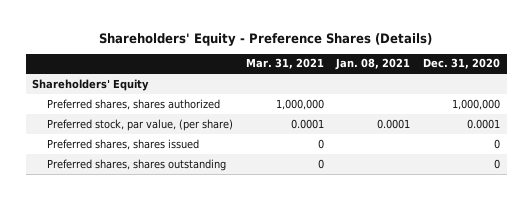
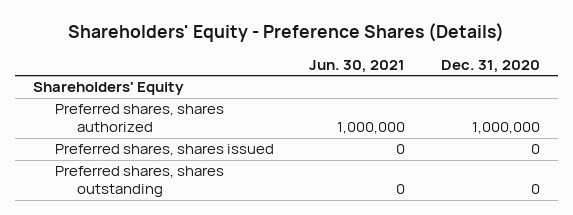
[245,58,324,70] Mar. 31, 2021 -> none
[335,58,411,71] Jan. 08, 2021 -> none
none -> [309,59,406,73] Jun. 30, 2021
[46,118,233,131] Preferred stock, par value, (per share) -> none

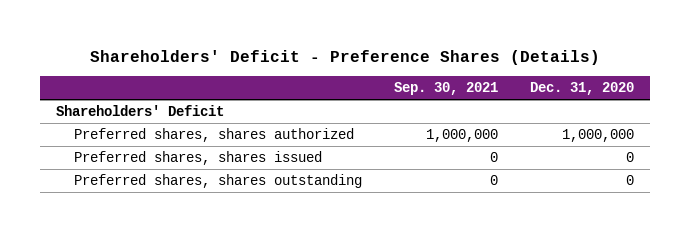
[68,23,505,43] Shareholders' Equity - Preference Shares (Details) -> [90,50,601,66] Shareholders' Deficit - Preference Shares (Details)
[309,59,406,73] Jun. 30, 2021 -> none
none -> [393,82,498,96] Sep. 30, 2021
[32,82,184,96] Shareholders' Equity -> [56,105,225,117] Shareholders' Deficit

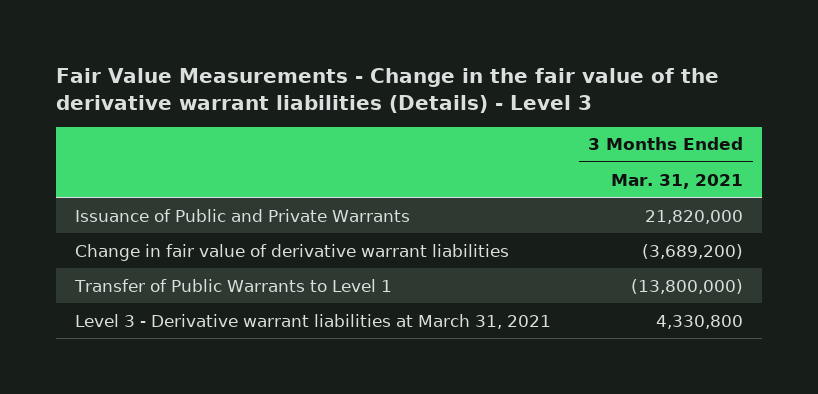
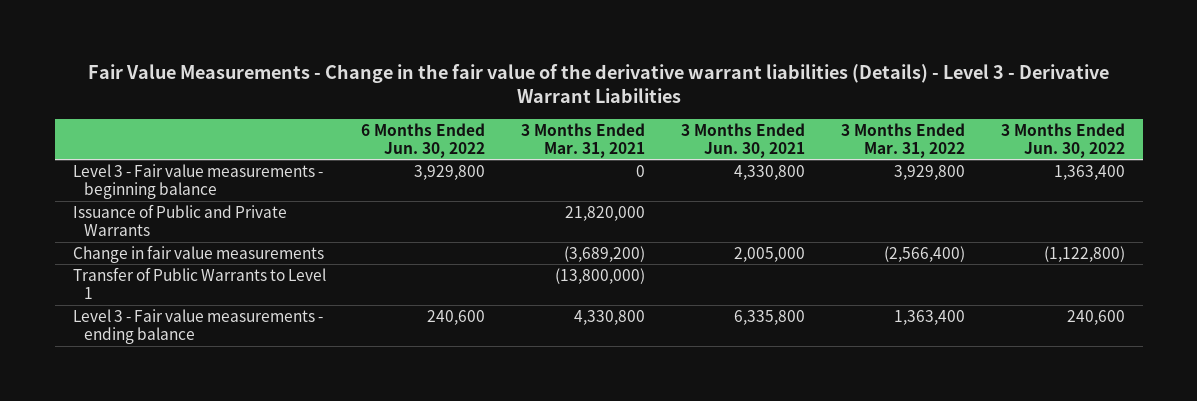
[56,67,720,113] Fair Value Measurements - Change in the fair value of the derivative warrant liabilities (Details) - Level 3 -> [87,63,1109,104] Fair Value Measurements - Change in the fair value of the derivative warrant liabilities (Details) - Level 3 - Derivative Warrant Liabilities
none -> [361,122,486,158] 6 Months Ended Jun. 30, 2022
none -> [681,122,806,158] 3 Months Ended Jun. 30, 2021
none -> [840,122,965,158] 3 Months Ended Mar. 31, 2022
none -> [1000,122,1125,158] 3 Months Ended Jun. 30, 2022
none -> [72,163,323,200] Level 3 - Fair value measurements - beginning balance
[74,243,509,261] Change in fair value of derivative warrant liabilities -> [72,244,324,263] Change in fair value measurements
[74,313,551,329] Level 3 - Derivative warrant liabilities at March 31, 2021 -> [72,308,323,345] Level 3 - Fair value measurements - ending balance

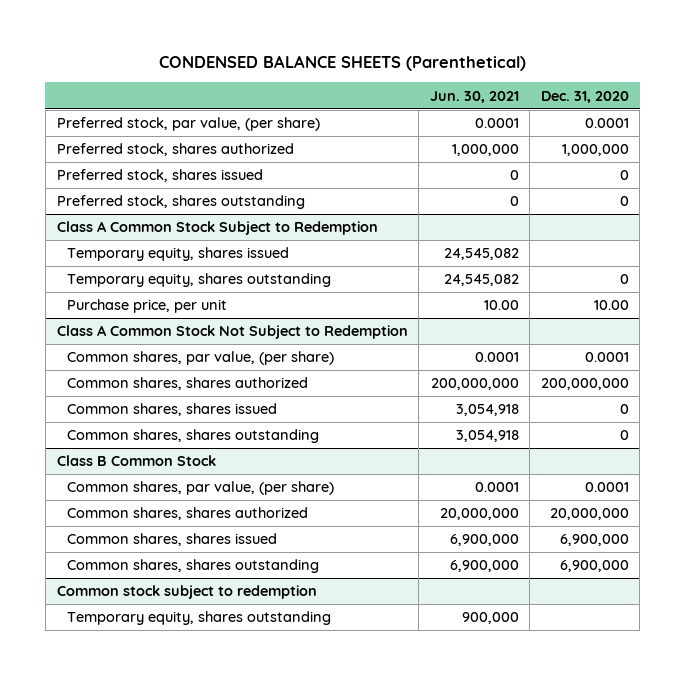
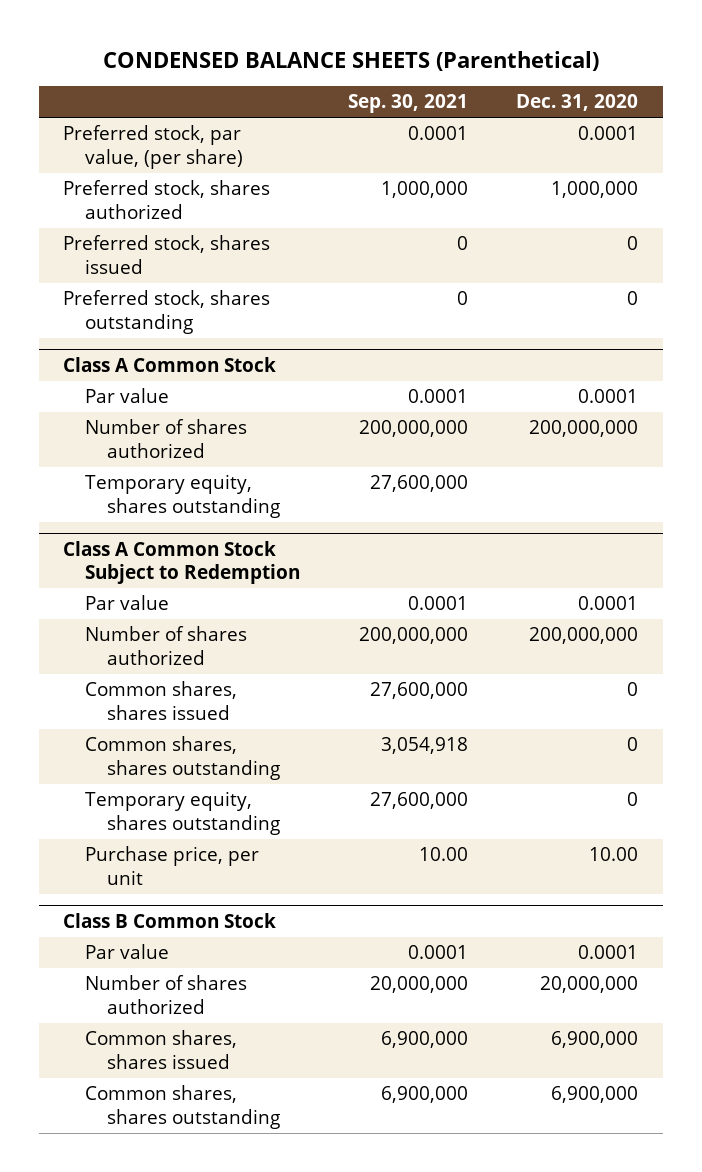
[429,90,519,103] Jun. 30, 2021 -> none
none -> [348,94,469,114] Sep. 30, 2021
none -> [63,356,277,372] Class A Common Stock
none -> [84,388,169,404] Par value
none -> [84,419,247,458] Number of shares authorized
none -> [84,474,280,518] Temporary equity, shares outstanding
[67,247,290,262] Temporary equity, shares issued -> none
[56,325,408,340] Class A Common Stock Not Subject to Redemption -> none
[67,351,335,366] Common shares, par value, (per share) -> [84,595,169,611] Par value
[67,377,309,391] Common shares, shares authorized -> [84,626,247,665] Number of shares authorized
[67,273,332,288] Temporary equity, shares outstanding -> [84,791,280,835] Temporary equity, shares outstanding
[67,299,228,314] Purchase price, per unit -> [84,846,259,885] Purchase price, per unit
[67,481,335,496] Common shares, par value, (per share) -> [84,944,169,960] Par value
[67,507,309,521] Common shares, shares authorized -> [84,975,247,1014] Number of shares authorized
[56,585,317,600] Common stock subject to redemption -> none
[67,611,332,626] Temporary equity, shares outstanding -> none

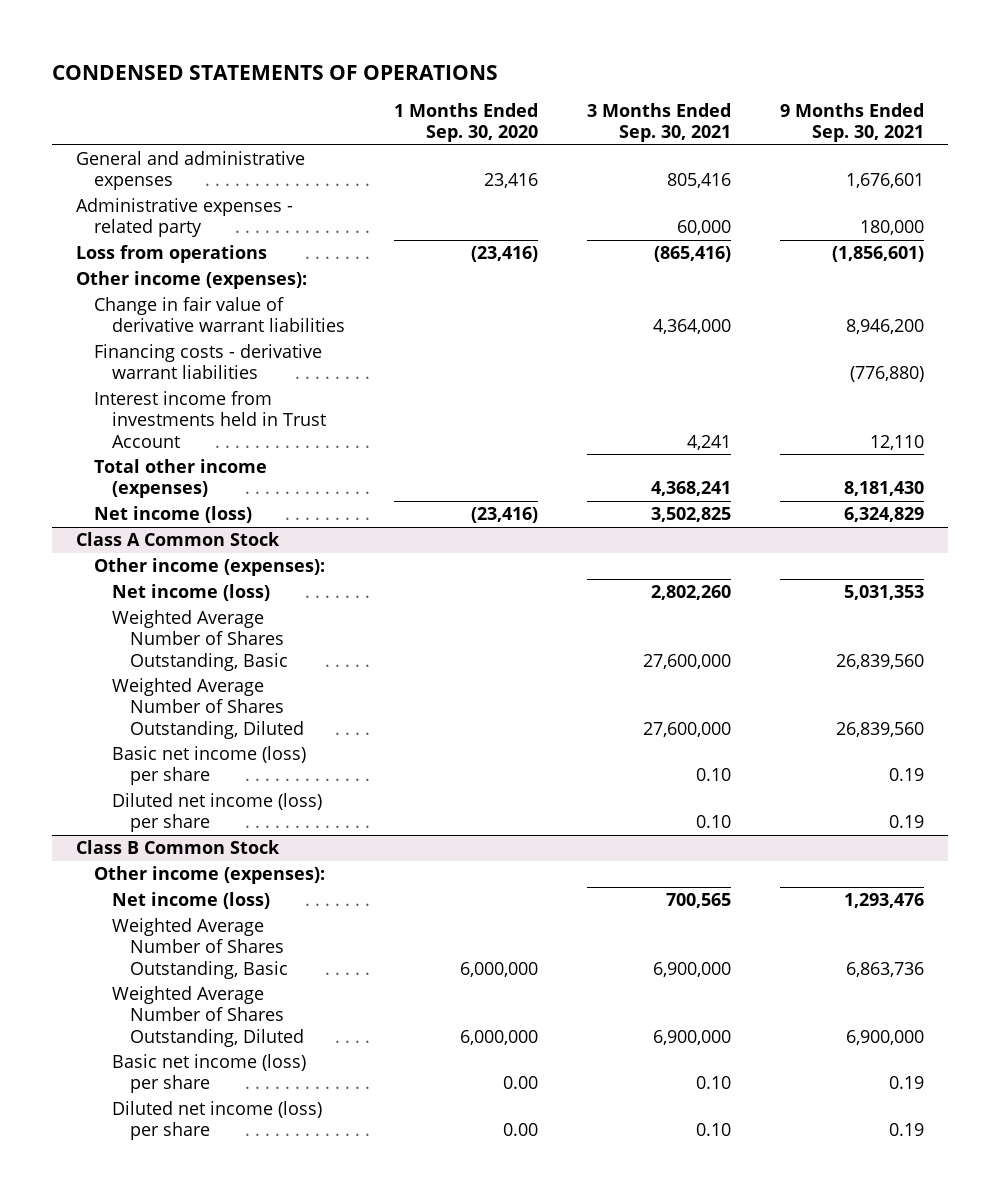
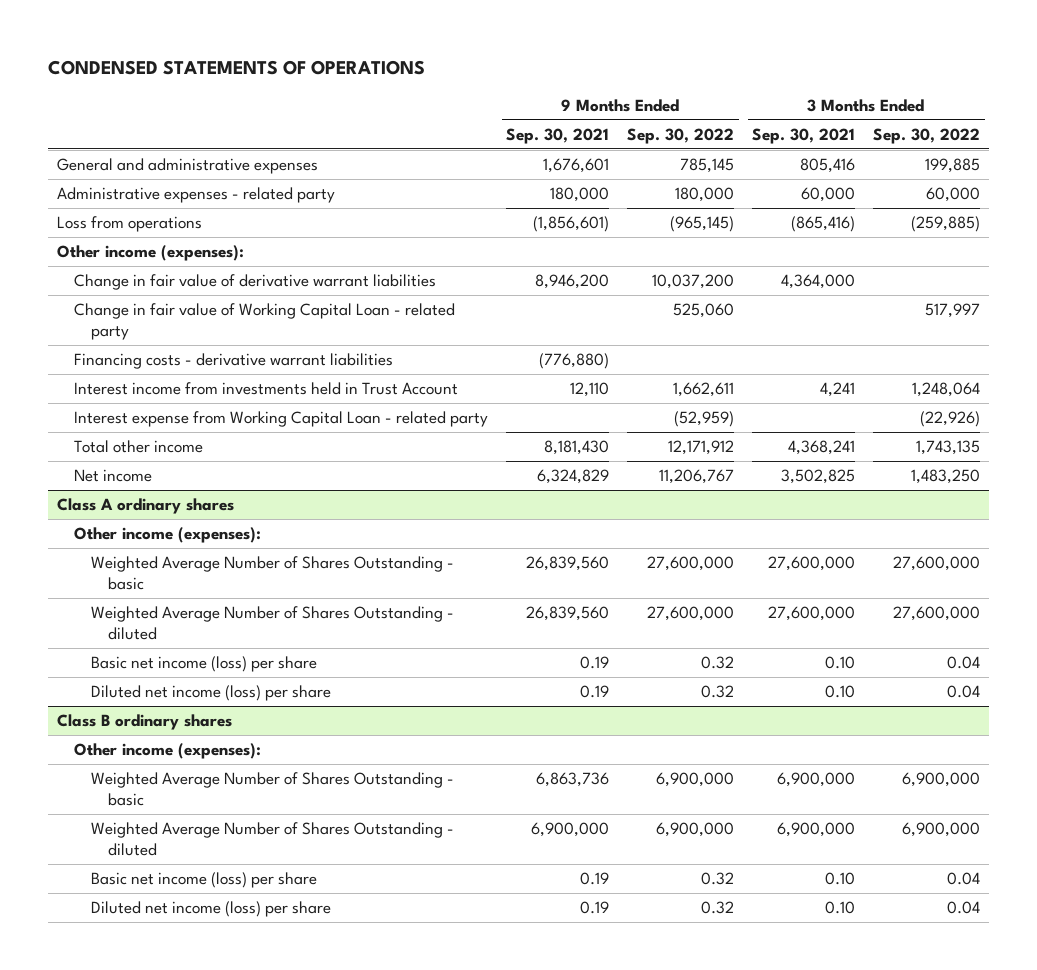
[394,102,539,143] 1 Months Ended Sep. 30, 2020 -> none
none -> [627,127,735,144] Sep. 30, 2022
none -> [873,127,981,144] Sep. 30, 2022
none -> [74,303,456,340] Change in fair value of Working Capital Loan - related party
[76,532,281,547] Class A Common Stock -> none
none -> [74,411,489,428] Interest expense from Working Capital Loan - related party
[94,459,268,499] Total other income (expenses) -> [74,440,204,454] Total other income
[94,506,253,524] Net income (loss) -> [74,469,153,483] Net income
none -> [56,498,234,515] Class A ordinary shares
[112,584,271,602] Net income (loss) -> none
[112,610,289,671] Weighted Average Number of Shares Outstanding, Basic -> [91,556,455,590] Weighted Average Number of Shares Outstanding - basic
[112,678,305,739] Weighted Average Number of Shares Outstanding, Diluted -> [91,606,455,640] Weighted Average Number of Shares Outstanding - diluted
[76,840,281,855] Class B Common Stock -> [56,714,232,731] Class B ordinary shares
[112,892,271,910] Net income (loss) -> none
[112,918,289,979] Weighted Average Number of Shares Outstanding, Basic -> [91,772,455,806] Weighted Average Number of Shares Outstanding - basic
[112,986,305,1047] Weighted Average Number of Shares Outstanding, Diluted -> [91,822,455,856] Weighted Average Number of Shares Outstanding - diluted

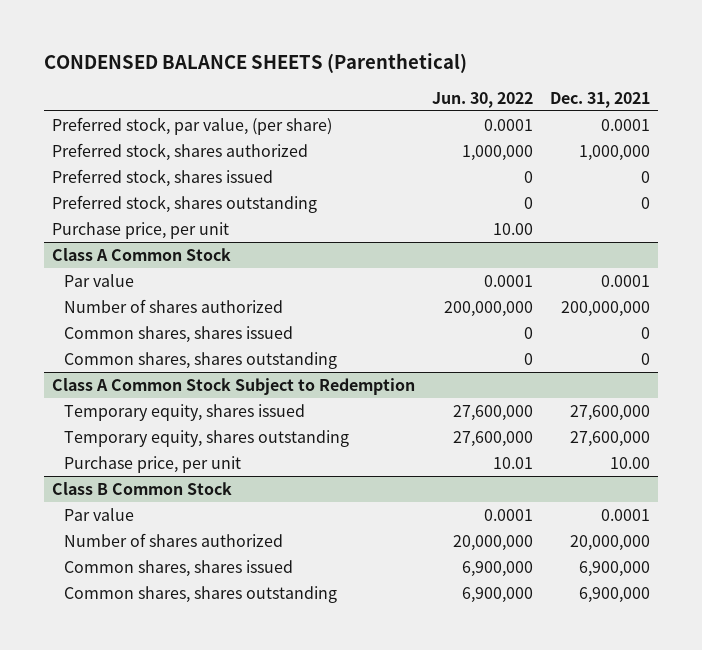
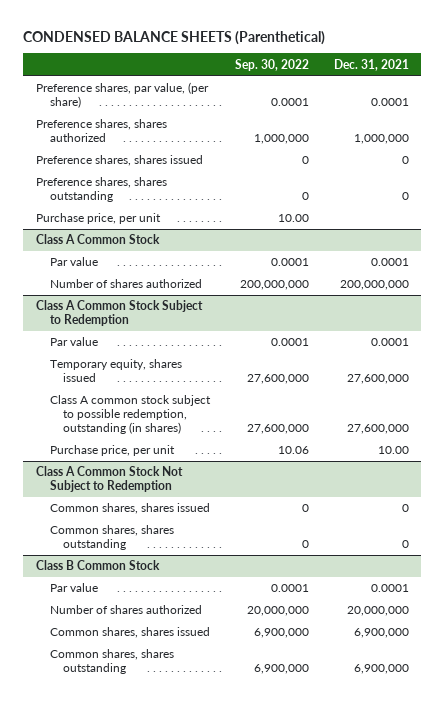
[431,91,533,108] Jun. 30, 2022 -> none
none -> [234,58,309,71] Sep. 30, 2022
[52,116,333,135] Preferred stock, par value, (per share) -> [35,82,209,109] Preference shares, par value, (per share)
[52,142,309,161] Preferred stock, shares authorized -> [35,119,167,143] Preference shares, shares authorized
[52,168,274,187] Preferred stock, shares issued -> [35,155,203,167] Preference shares, shares issued
[52,194,318,213] Preferred stock, shares outstanding -> [35,177,167,203] Preference shares, shares outstanding
[64,325,294,343] Common shares, shares issued -> none
[64,351,338,369] Common shares, shares outstanding -> none
none -> [49,337,98,347] Par value
[64,429,350,447] Temporary equity, shares outstanding -> [49,395,211,434] Class A common stock subject to possible redemption, outstanding (in shares)
none -> [35,466,183,493] Class A Common Stock Not Subject to Redemption
none -> [49,503,210,515] Common shares, shares issued
none -> [49,525,174,551] Common shares, shares outstanding

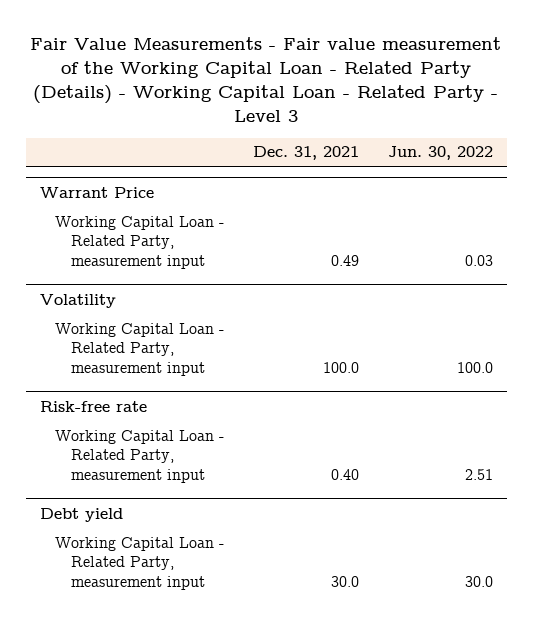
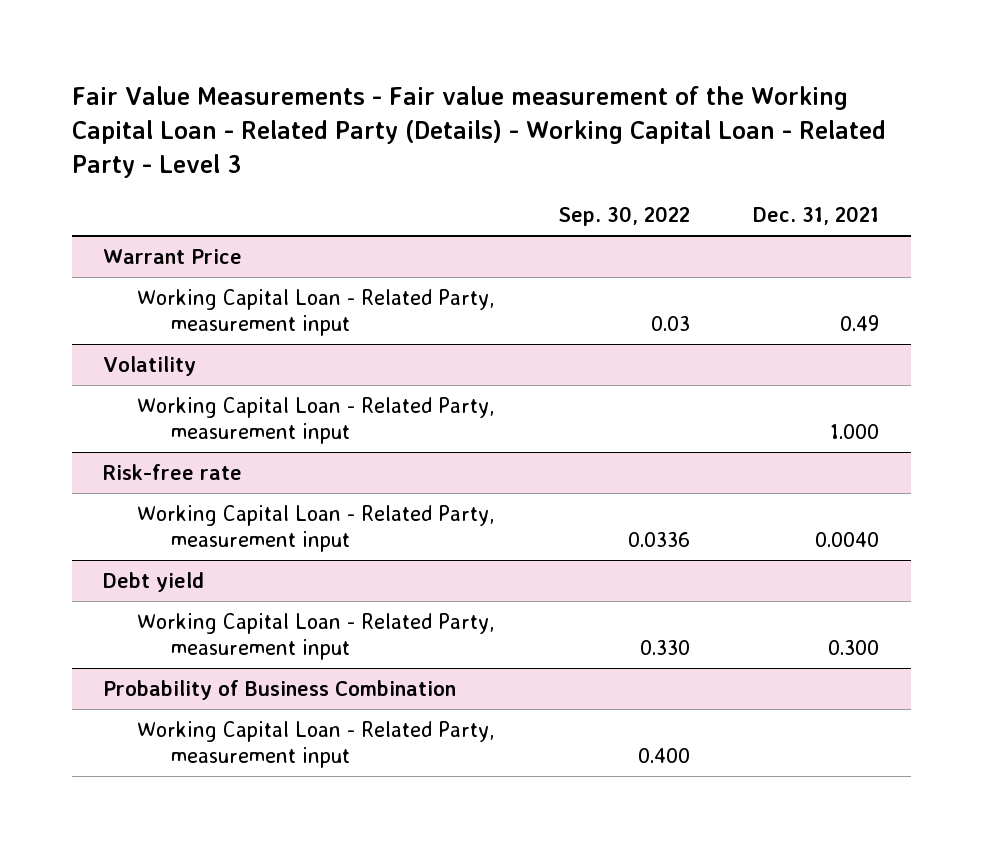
[387,146,493,161] Jun. 30, 2022 -> none
none -> [557,206,690,227] Sep. 30, 2022
[323,361,360,373] 100.0 -> [830,424,880,440] 1.000
[331,468,360,480] 0.40 -> [815,532,880,548] 0.0040
[331,575,360,587] 30.0 -> [828,640,880,656] 0.300
none -> [103,679,457,700] Probability of Business Combination
none -> [137,720,495,769] Working Capital Loan - Related Party, measurement input

